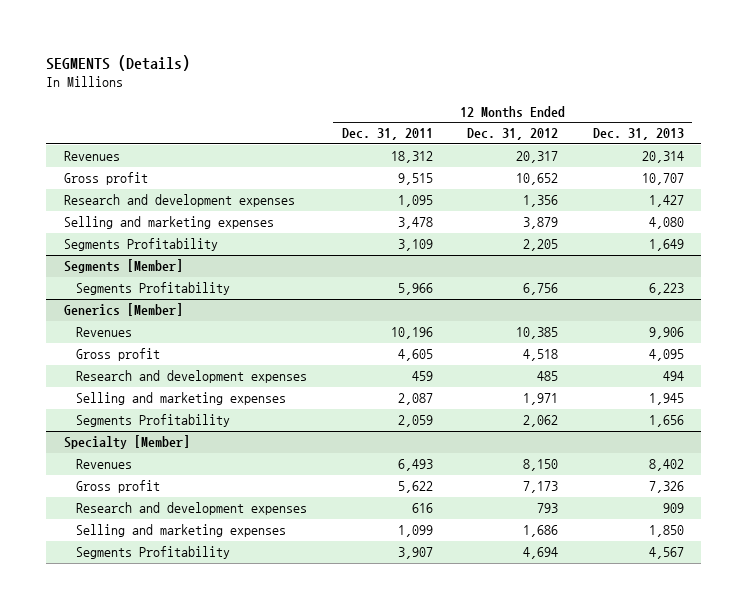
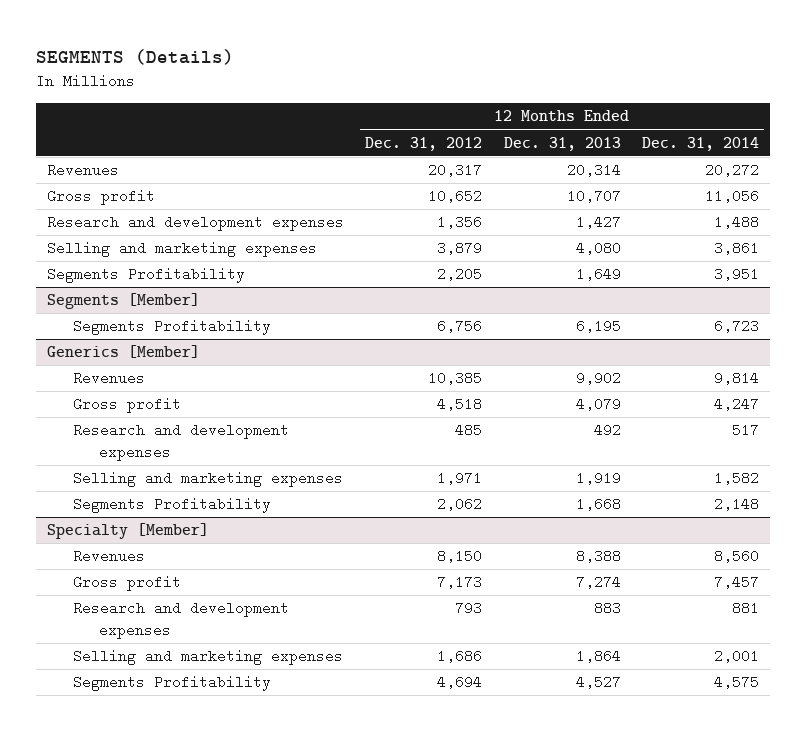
[341,128,433,141] Dec. 31, 2011 -> none
none -> [641,136,759,151] Dec. 31, 2014
[648,283,684,296] 6,223 -> [575,319,621,334] 6,195
[648,327,684,340] 9,906 -> [575,371,621,386] 9,902
[648,349,684,362] 4,095 -> [575,397,621,412] 4,079
[662,371,684,382] 494 -> [593,423,621,438] 492
[648,393,684,406] 1,945 -> [575,471,621,486] 1,919
[648,415,684,428] 1,656 -> [575,497,621,512] 1,668
[648,459,684,472] 8,402 -> [575,549,621,564] 8,388
[648,481,684,494] 7,326 -> [575,575,621,590] 7,274
[662,503,684,514] 909 -> [593,601,621,616] 883
[648,525,684,538] 1,850 -> [575,649,621,664] 1,864
[648,547,684,560] 4,567 -> [575,675,621,690] 4,527

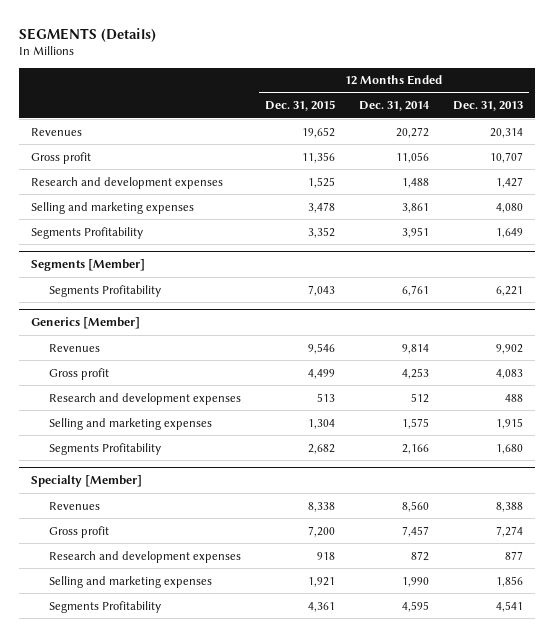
[365,136,483,151] Dec. 31, 2012 -> none
none -> [264,100,335,112] Dec. 31, 2015
[575,319,621,334] 6,195 -> [495,285,523,296] 6,221
[713,319,759,334] 6,723 -> [401,284,429,296] 6,761
[575,397,621,412] 4,079 -> [495,368,523,379] 4,083
[713,397,759,412] 4,247 -> [401,367,429,379] 4,253
[593,423,621,438] 492 -> [504,393,523,402] 488
[731,423,759,438] 517 -> [410,392,429,403] 512
[575,471,621,486] 1,919 -> [495,417,523,429] 1,915
[713,471,759,486] 1,582 -> [401,417,429,429] 1,575
[575,497,621,512] 1,668 -> [495,443,523,454] 1,680
[713,497,759,512] 2,148 -> [401,443,429,454] 2,166
[593,601,621,616] 883 -> [504,550,523,560] 877
[731,601,759,616] 881 -> [410,550,429,561] 872
[575,649,621,664] 1,864 -> [495,575,523,587] 1,856
[713,649,759,664] 2,001 -> [401,576,429,587] 1,990
[575,675,621,690] 4,527 -> [495,600,523,612] 4,541
[713,675,759,690] 4,575 -> [401,600,429,612] 4,595

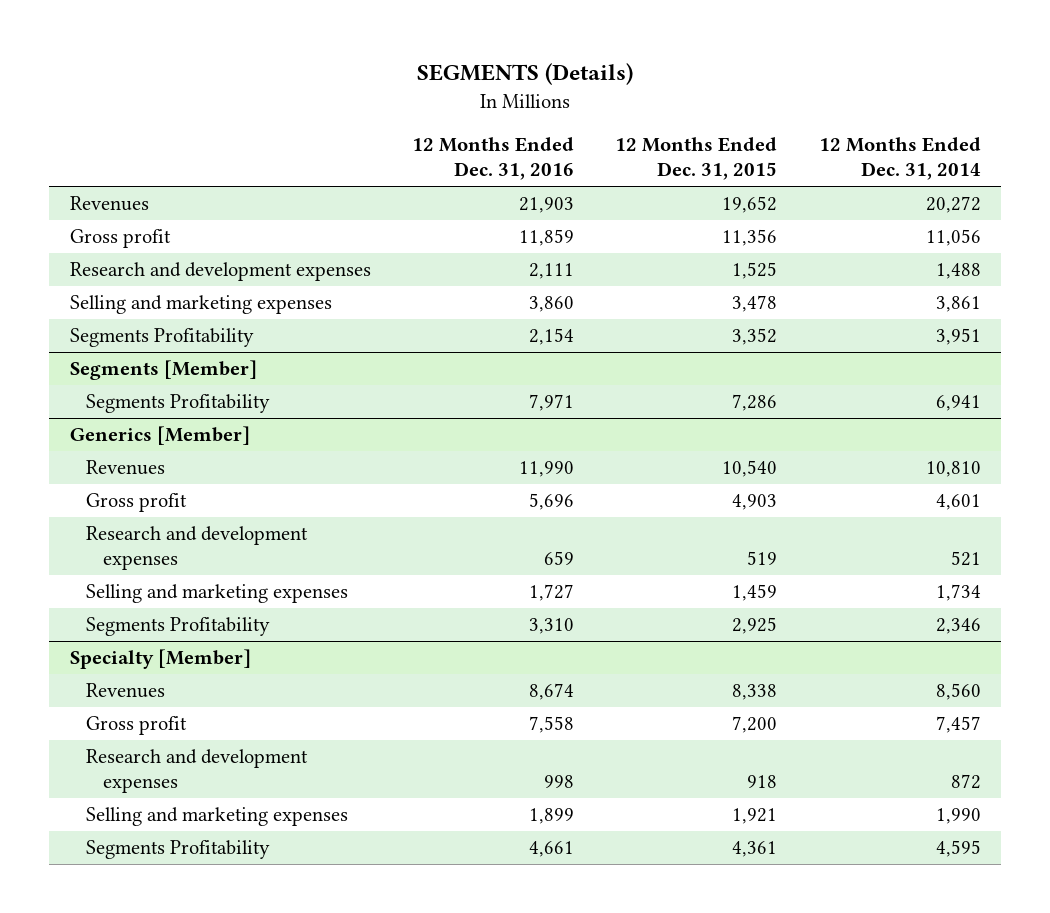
[452,101,523,112] Dec. 31, 2013 -> none
none -> [411,137,574,181] 12 Months Ended Dec. 31, 2016
[307,284,335,296] 7,043 -> [732,394,778,412] 7,286
[401,284,429,296] 6,761 -> [935,395,981,412] 6,941
[307,342,335,354] 9,546 -> [722,460,778,478] 10,540
[401,343,429,354] 9,814 -> [925,461,981,478] 10,810
[307,368,335,379] 4,499 -> [732,494,778,511] 4,903
[401,367,429,379] 4,253 -> [935,494,981,511] 4,601
[316,392,335,402] 513 -> [747,551,778,566] 519
[410,392,429,403] 512 -> [950,551,981,567] 521
[307,418,335,429] 1,304 -> [732,584,778,602] 1,459
[401,417,429,429] 1,575 -> [935,584,981,602] 1,734
[307,443,335,454] 2,682 -> [732,617,778,635] 2,925
[401,443,429,454] 2,166 -> [935,618,981,635] 2,346

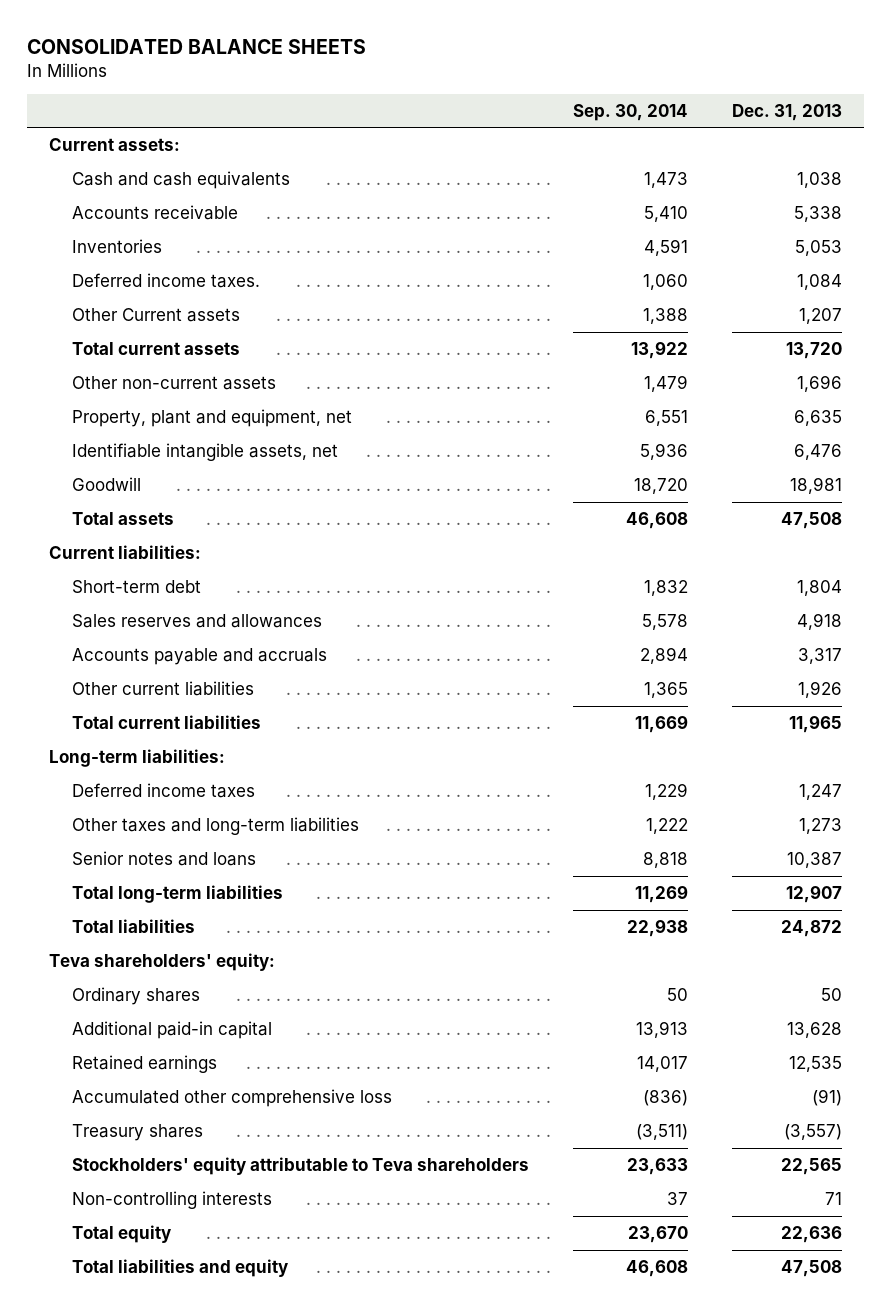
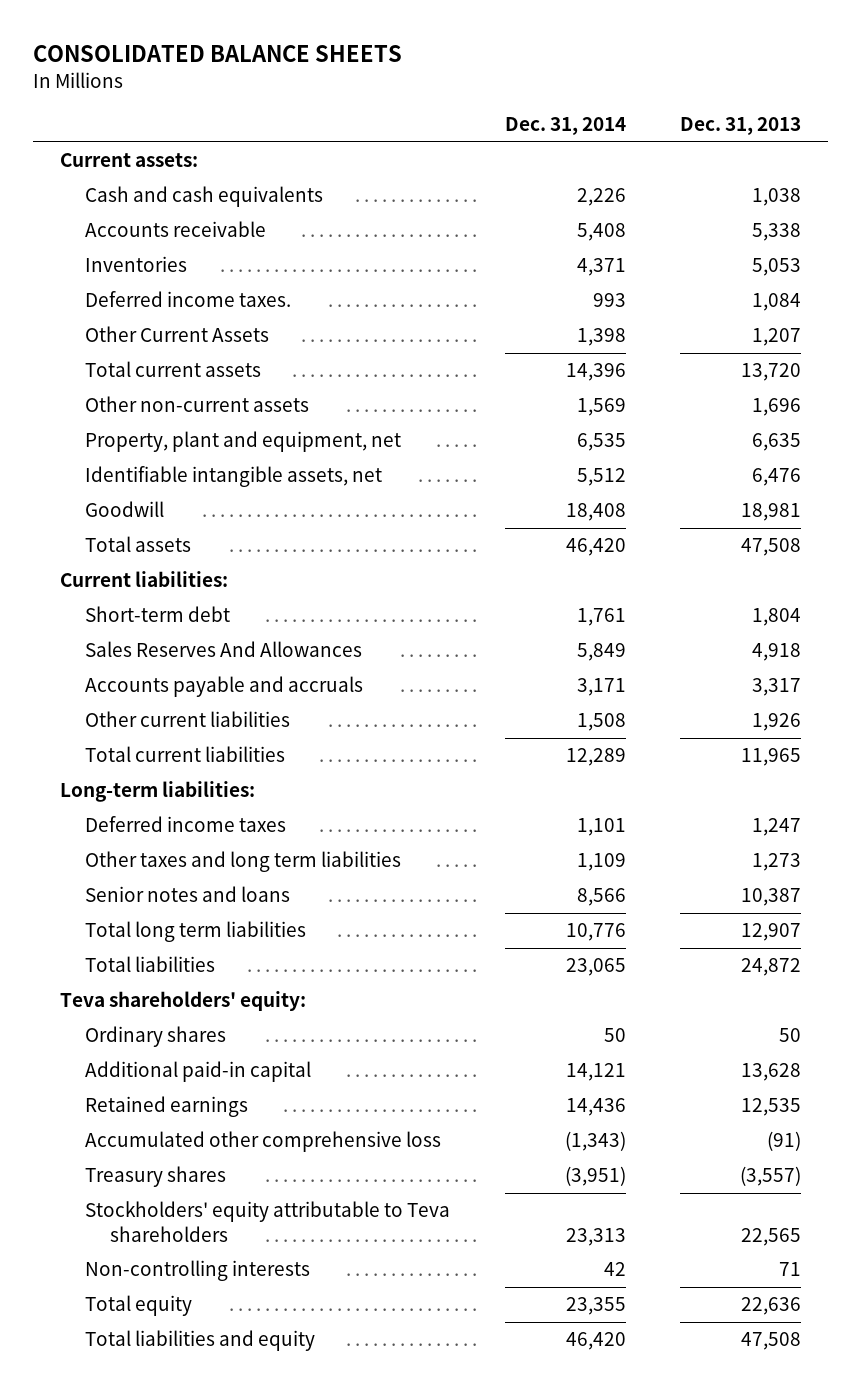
[572,103,688,121] Sep. 30, 2014 -> none
none -> [504,117,626,136] Dec. 31, 2014
[71,307,240,322] Other Current assets -> [85,326,270,343] Other Current Assets
[71,613,322,628] Sales reserves and allowances -> [85,641,363,658] Sales Reserves And Allowances
[71,816,359,835] Other taxes and long-term liabilities -> [85,851,402,873] Other taxes and long term liabilities
[71,884,283,903] Total long-term liabilities -> [85,921,307,943] Total long term liabilities

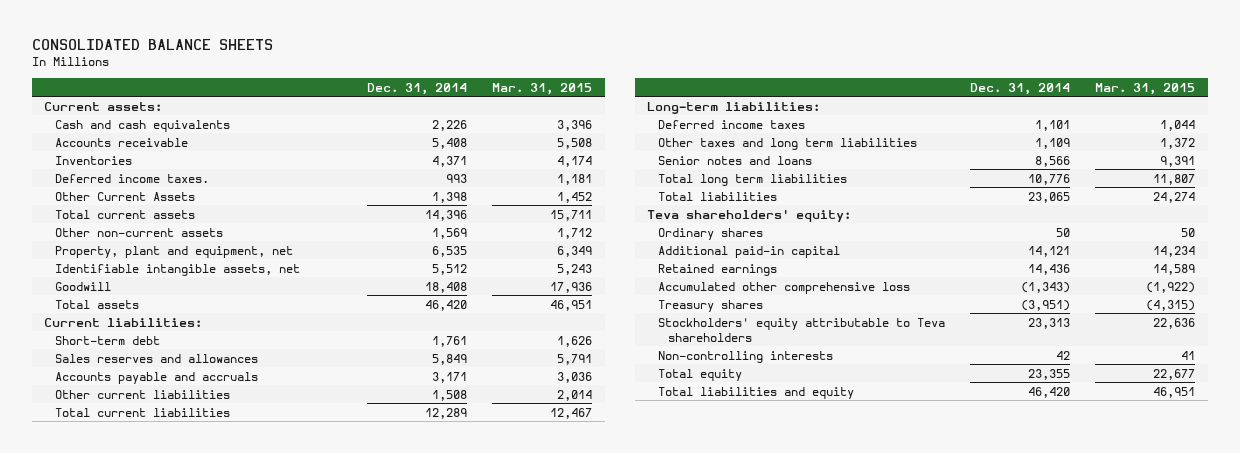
[680,117,802,136] Dec. 31, 2013 -> none
none -> [492,82,593,95] Mar. 31, 2015
[85,641,363,658] Sales Reserves And Allowances -> [54,353,258,363] Sales reserves and allowances

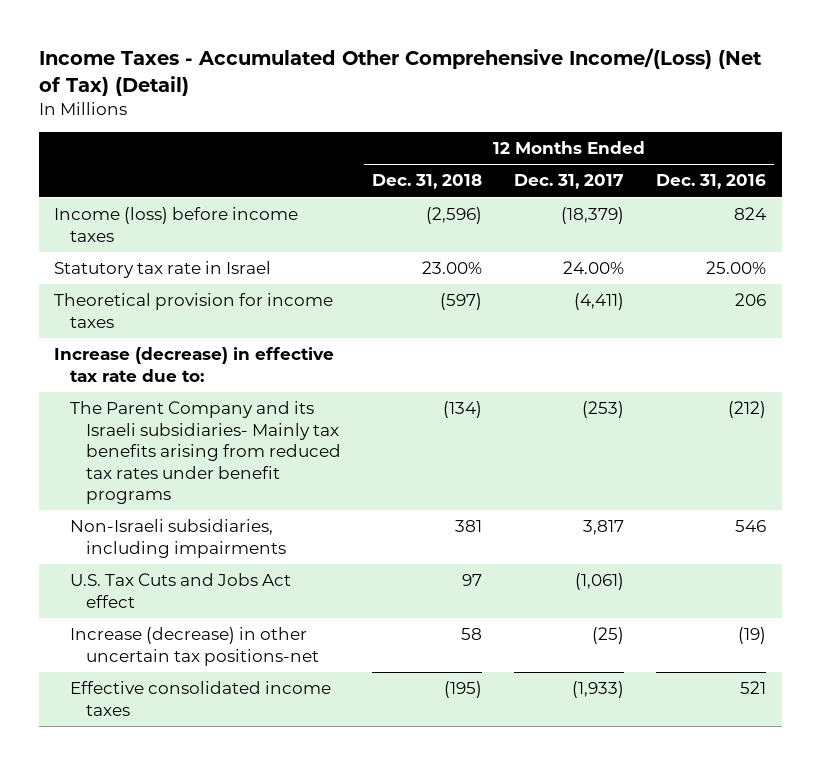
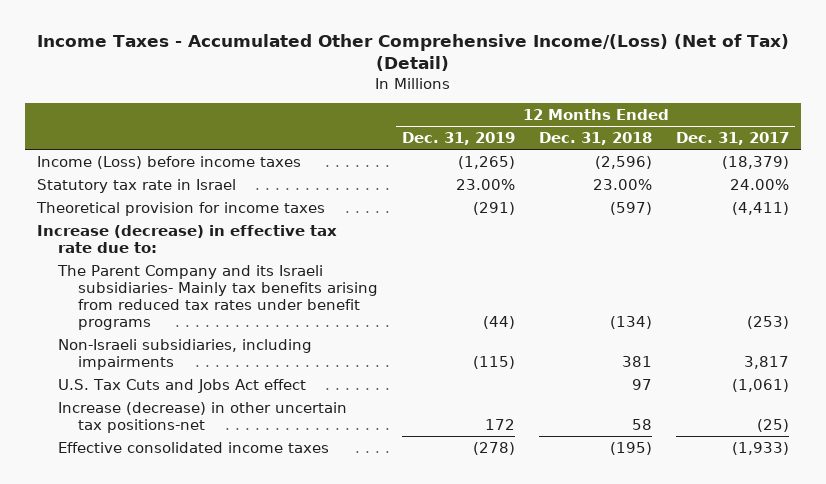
[655,174,766,190] Dec. 31, 2016 -> none
none -> [402,132,516,146] Dec. 31, 2019
[54,207,299,242] Income (loss) before income taxes -> [36,155,301,169] Income (Loss) before income taxes

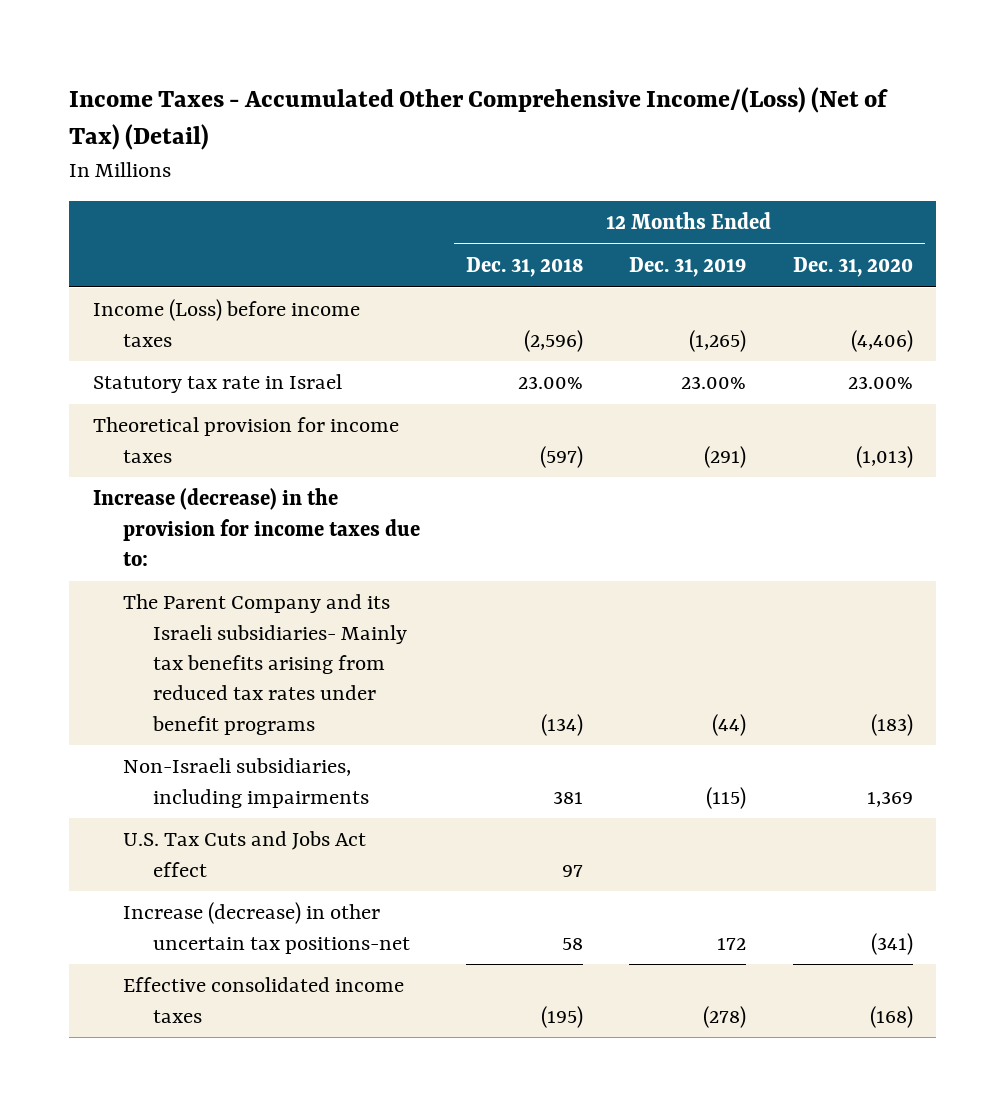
[676,132,790,146] Dec. 31, 2017 -> none
none -> [792,256,913,277] Dec. 31, 2020
[36,224,337,253] Increase (decrease) in effective tax rate due to: -> [92,488,420,567] Increase (decrease) in the provision for income taxes due to:

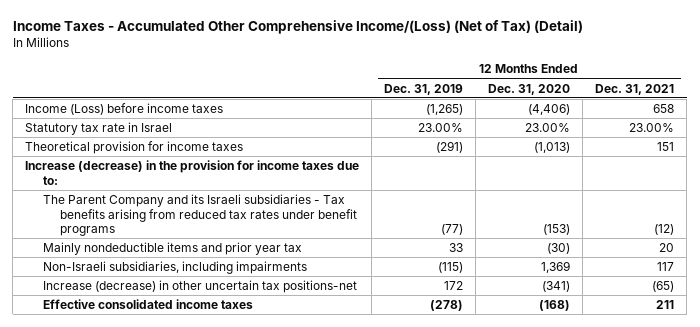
[466,256,584,277] Dec. 31, 2018 -> none
none -> [595,83,675,95] Dec. 31, 2021
[122,594,407,735] The Parent Company and its Israeli subsidiaries- Mainly tax benefits arising from reduced tax rates under benefit programs -> [42,194,358,237] The Parent Company and its Israeli subsidiaries - Tax benefits arising from reduced tax rates under benefit programs
[712,713,747,736] (44) -> [441,224,464,236] (77)
[870,713,913,736] (183) -> [543,224,571,236] (153)
none -> [42,242,302,256] Mainly nondeductible items and prior year tax
[122,831,366,877] U.S. Tax Cuts and Jobs Act effect -> none

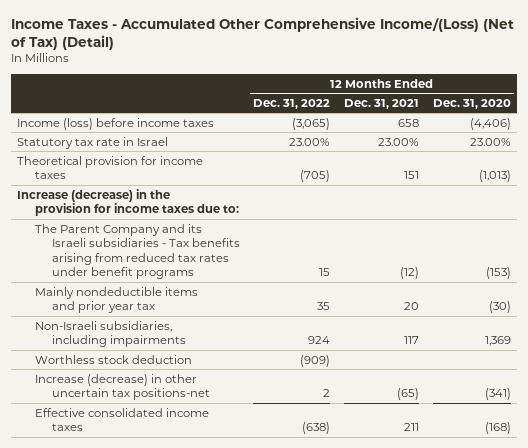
[384,83,464,95] Dec. 31, 2019 -> none
none -> [253,98,331,109] Dec. 31, 2022
[25,103,224,116] Income (Loss) before income taxes -> [17,117,215,130] Income (loss) before income taxes
none -> [34,354,192,364] Worthless stock deduction

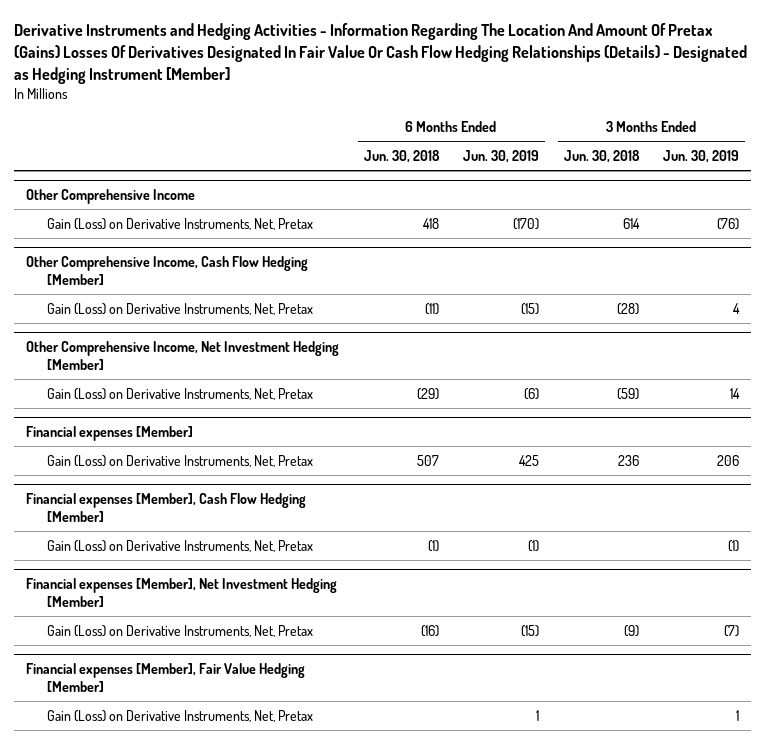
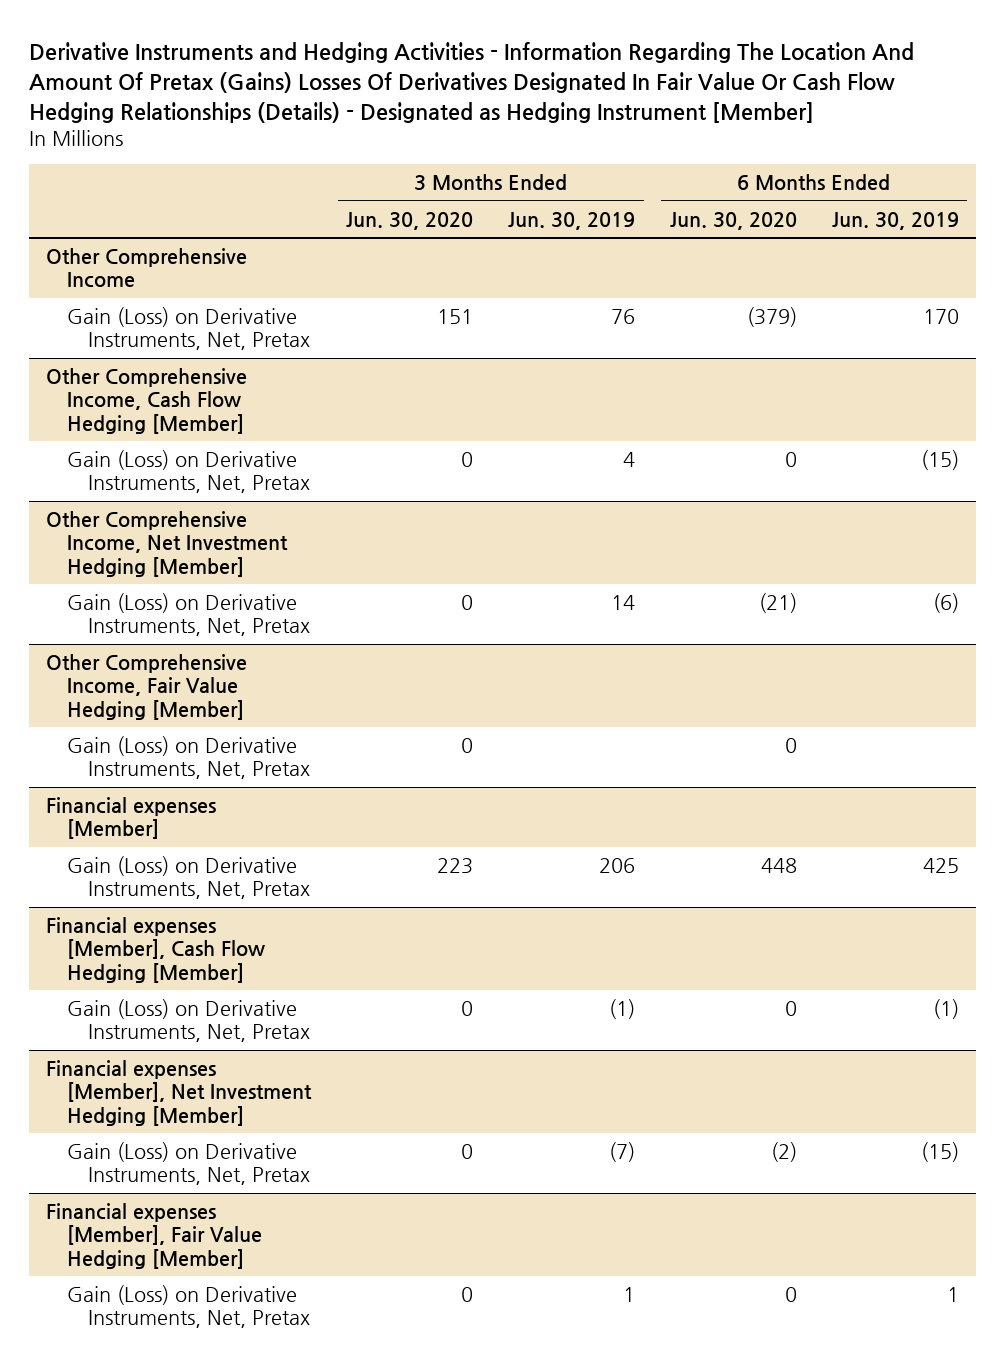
[363,149,440,163] Jun. 30, 2018 -> none
[563,149,640,163] Jun. 30, 2018 -> none
none -> [346,211,474,230] Jun. 30, 2020
none -> [669,211,797,230] Jun. 30, 2020
[513,217,540,230] (170) -> [922,308,959,324] 170
[717,217,740,230] (76) -> [611,308,636,324] 76
none -> [46,653,248,720] Other Comprehensive Income, Fair Value Hedging [Member]
none -> [67,735,311,780] Gain (Loss) on Derivative Instruments, Net, Pretax

